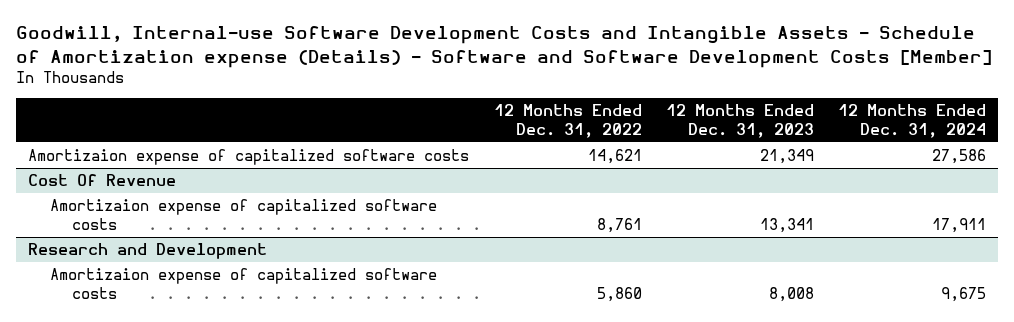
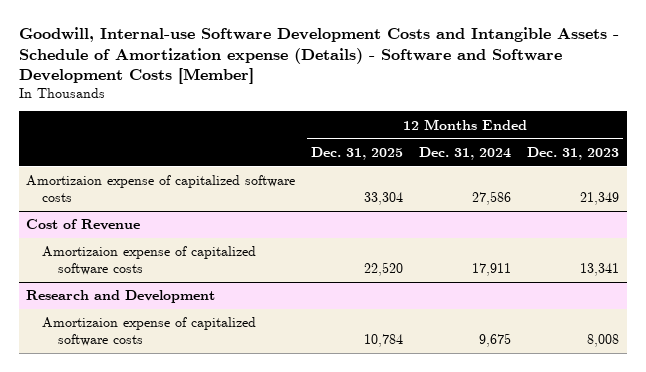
[493,104,642,138] 12 Months Ended Dec. 31, 2022 -> none
none -> [311,146,404,160] Dec. 31, 2025
[28,174,177,187] Cost Of Revenue -> [26,219,141,231] Cost of Revenue

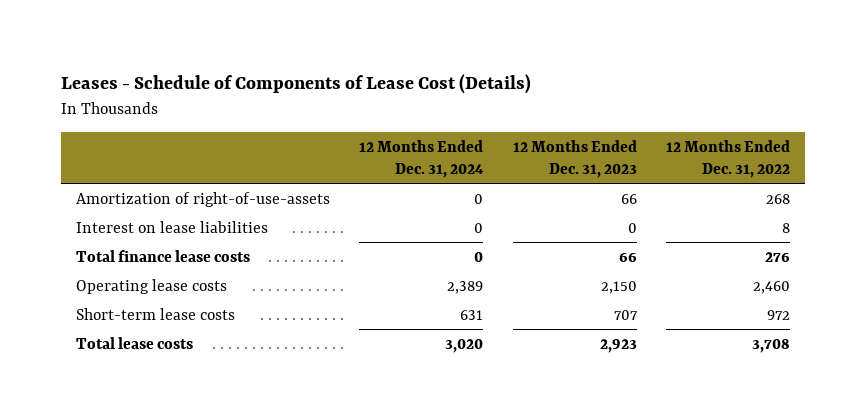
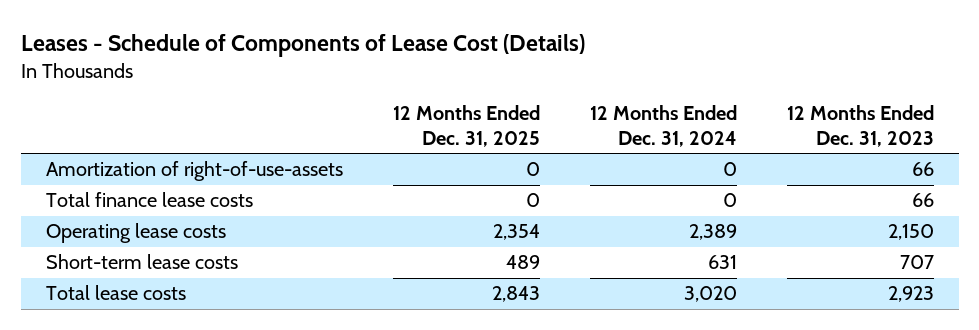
[666,140,791,178] 12 Months Ended Dec. 31, 2022 -> none
none -> [392,105,540,147] 12 Months Ended Dec. 31, 2025
[75,220,268,233] Interest on lease liabilities -> none

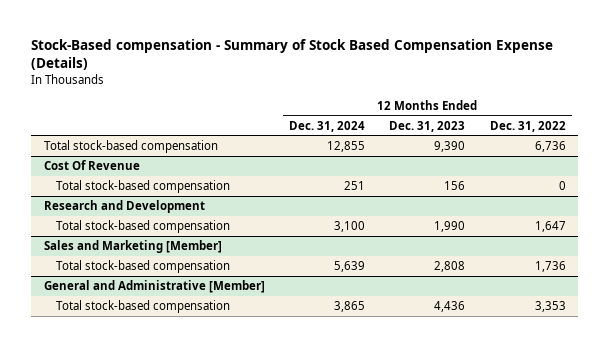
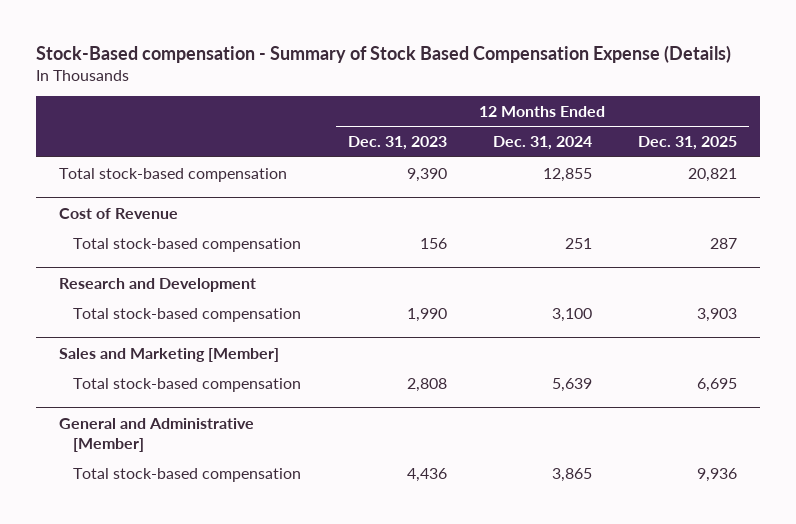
[489,120,566,132] Dec. 31, 2022 -> none
none -> [638,136,738,151] Dec. 31, 2025
[43,160,140,171] Cost Of Revenue -> [58,207,178,219] Cost of Revenue

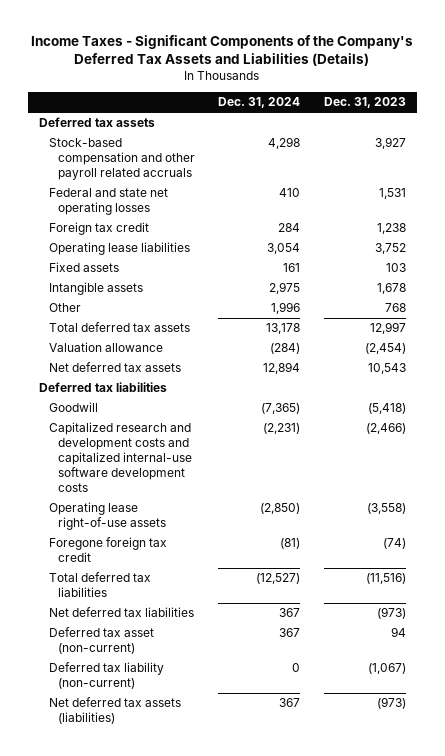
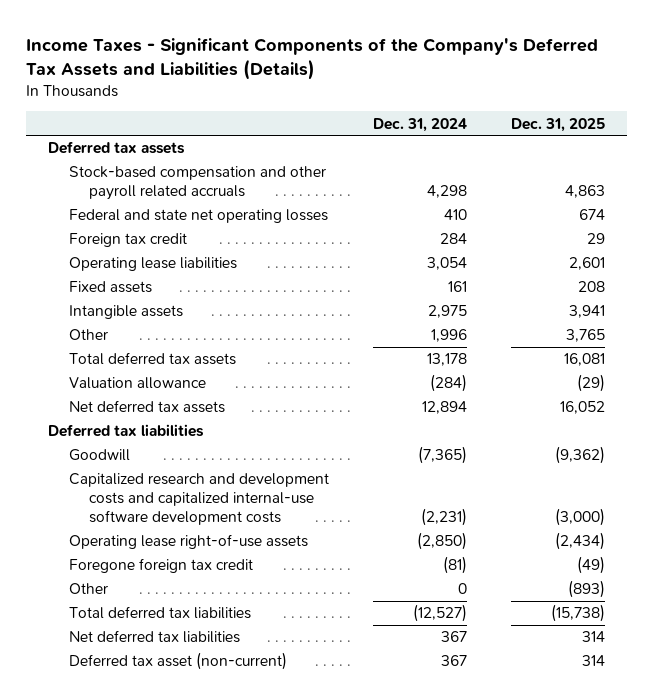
[323,97,406,109] Dec. 31, 2023 -> none
none -> [510,117,605,132] Dec. 31, 2025
none -> [68,583,108,595] Other
[48,662,164,690] Deferred tax liability (non-current) -> none
[48,697,181,725] Net deferred tax assets (liabilities) -> none

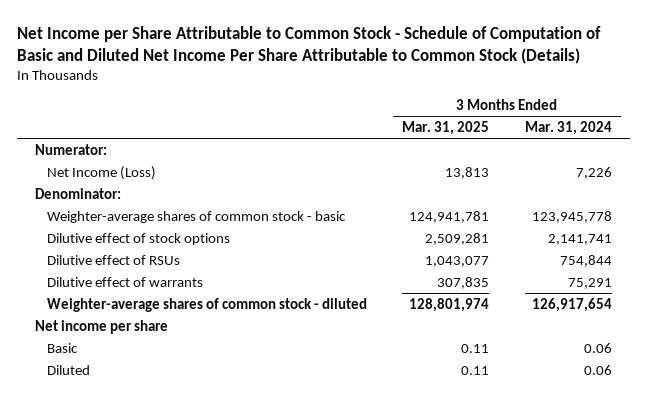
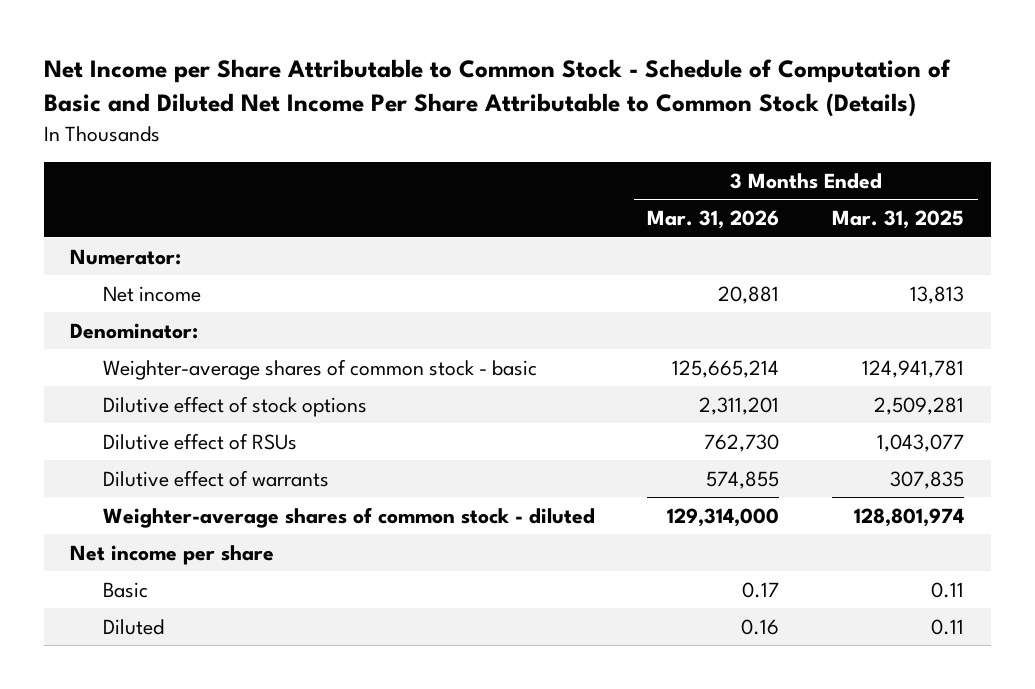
[524,120,612,135] Mar. 31, 2024 -> none
none -> [647,210,780,230] Mar. 31, 2026
[46,165,156,180] Net Income (Loss) -> [102,285,201,302] Net income

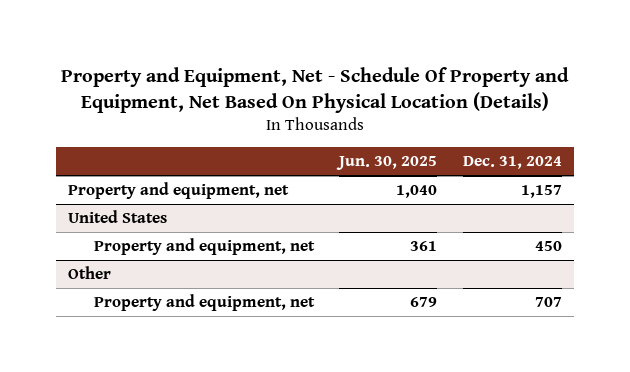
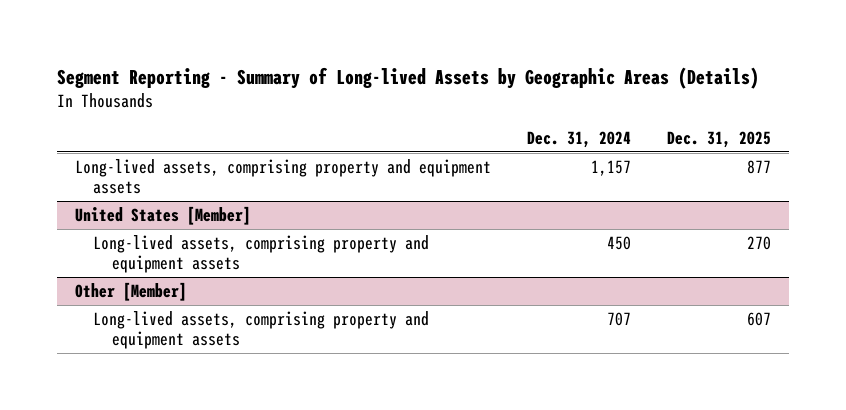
[61,66,570,113] Property and Equipment, Net - Schedule Of Property and Equipment, Net Based On Physical Location (Details) -> [56,66,759,89] Segment Reporting - Summary of Long-lived Assets by Geographic Areas (Details)
[336,156,438,171] Jun. 30, 2025 -> none
none -> [666,131,771,149] Dec. 31, 2025
[68,182,290,200] Property and equipment, net -> [74,158,491,195] Long-lived assets, comprising property and equipment assets
[68,210,168,224] United States -> [74,205,251,225] United States [Member]
[93,238,315,256] Property and equipment, net -> [93,234,430,274] Long-lived assets, comprising property and equipment assets
[68,266,112,280] Other -> [74,281,187,301] Other [Member]
[93,294,315,312] Property and equipment, net -> [93,310,430,350] Long-lived assets, comprising property and equipment assets

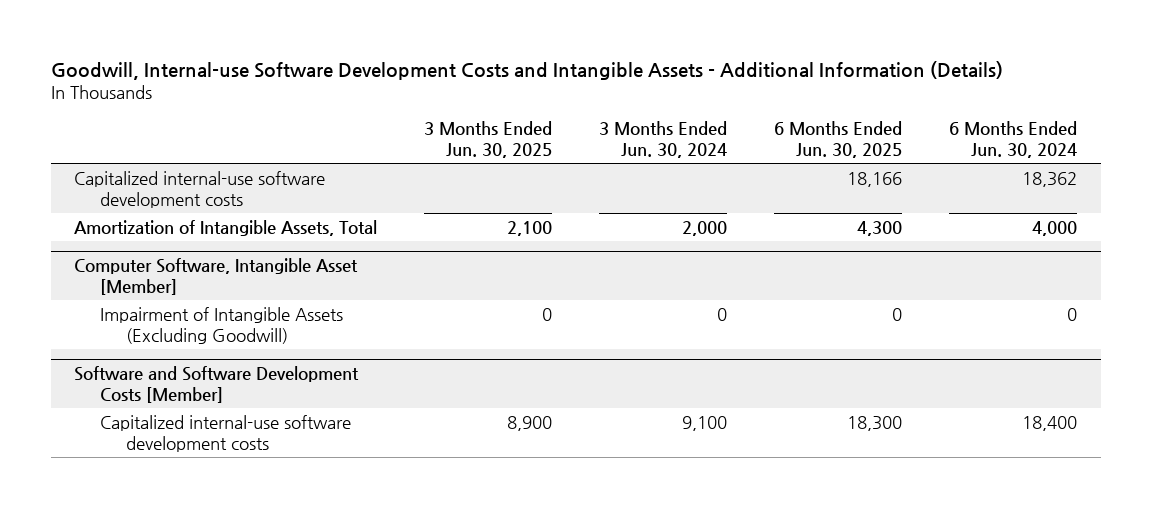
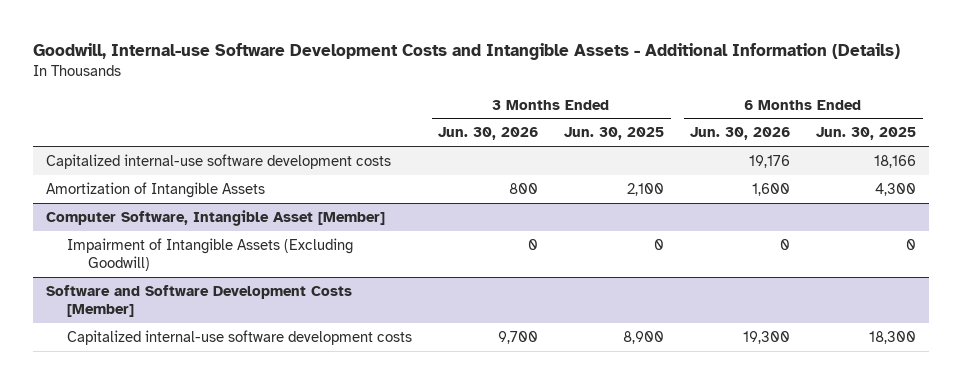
[599,120,728,158] 3 Months Ended Jun. 30, 2024 -> none
[949,120,1078,158] 6 Months Ended Jun. 30, 2024 -> none
none -> [438,127,539,141] Jun. 30, 2026
none -> [690,127,791,141] Jun. 30, 2026
[74,219,378,236] Amortization of Intangible Assets, Total -> [46,181,266,198] Amortization of Intangible Assets

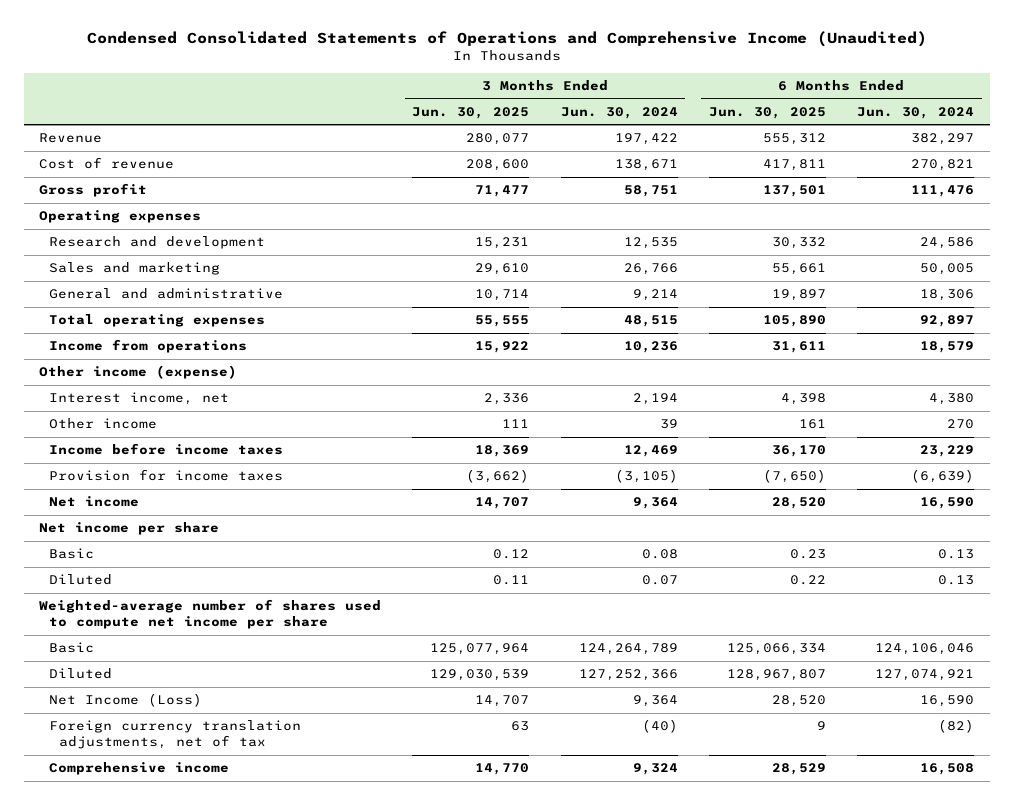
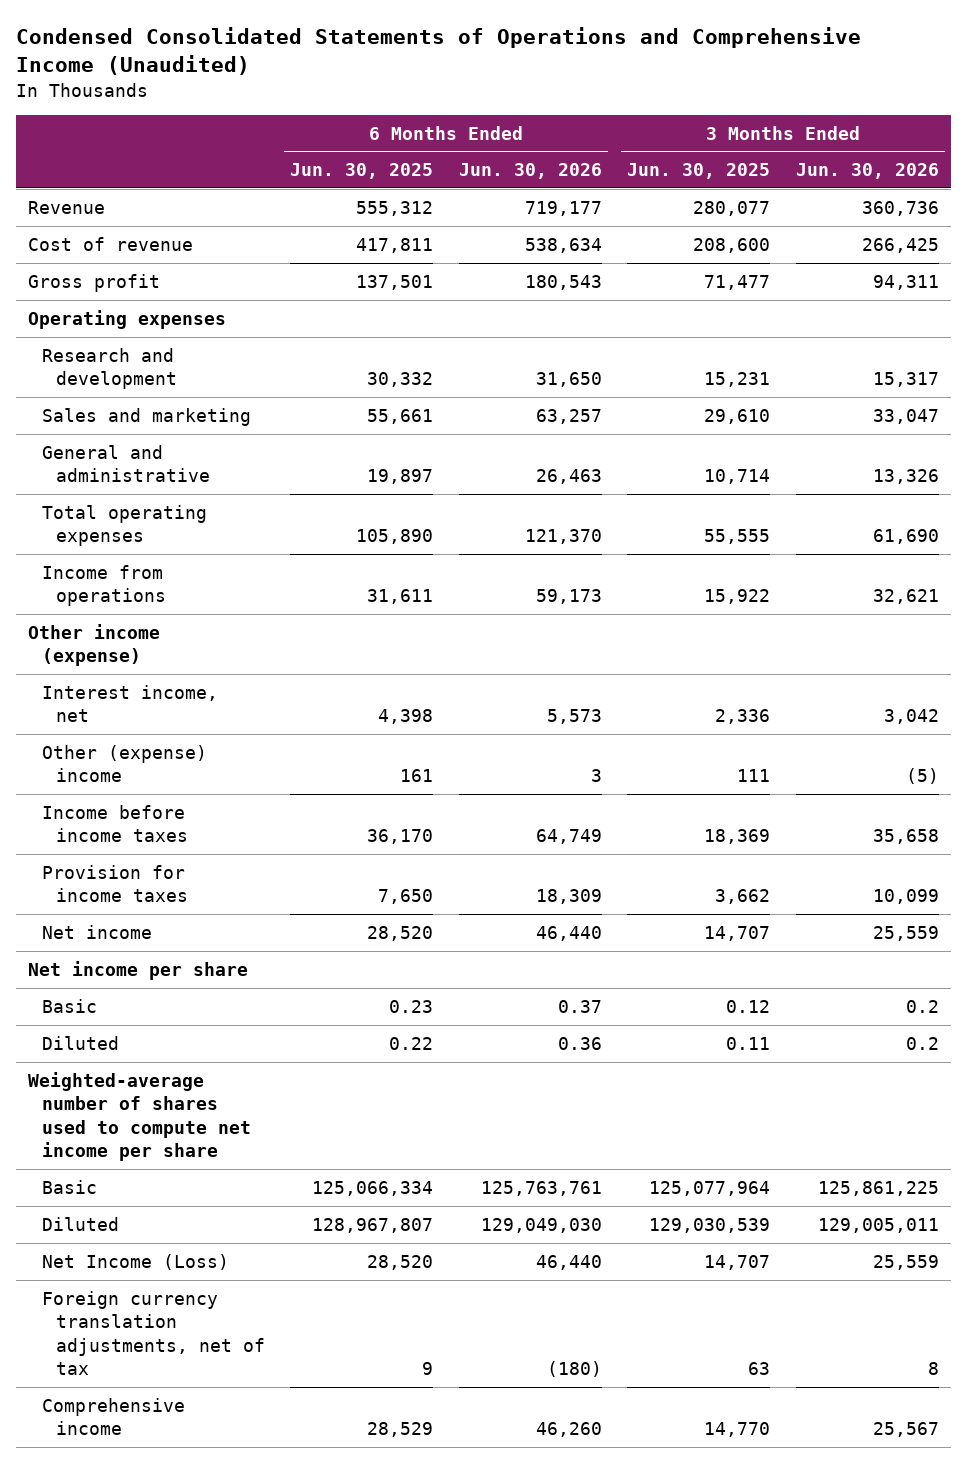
[560,106,678,119] Jun. 30, 2024 -> none
[856,106,974,119] Jun. 30, 2024 -> none
none -> [458,163,602,180] Jun. 30, 2026
none -> [795,163,939,180] Jun. 30, 2026
[49,418,158,430] Other income -> [42,744,208,783] Other (expense) income
[466,469,530,484] (3,662) -> [715,889,771,905] 3,662
[762,469,826,484] (7,650) -> [378,889,434,905] 7,650

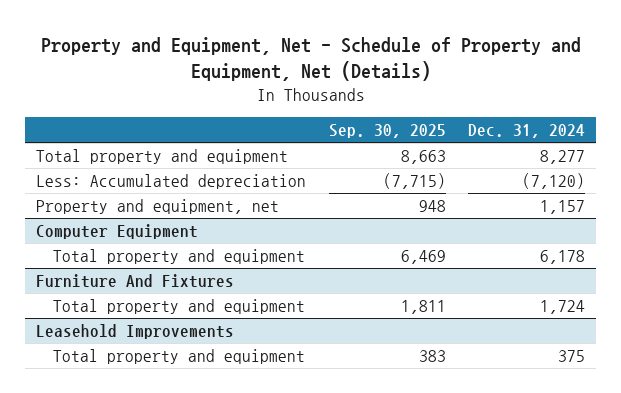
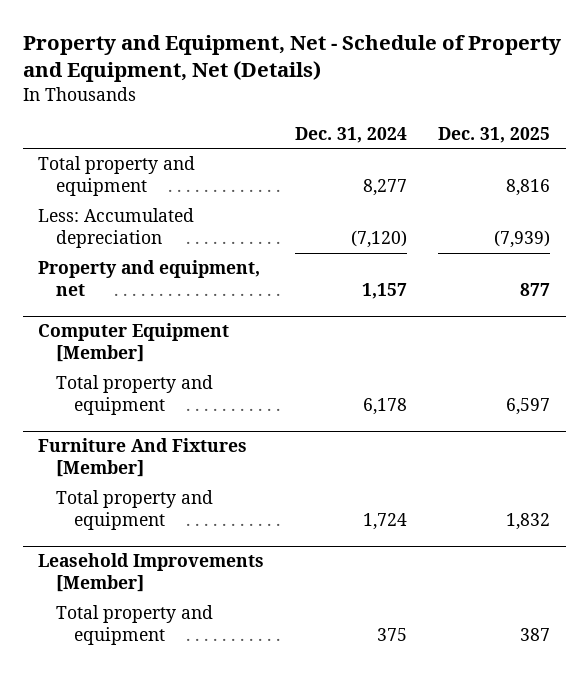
[328,123,446,138] Sep. 30, 2025 -> none
none -> [438,126,551,143] Dec. 31, 2025
[36,223,199,239] Computer Equipment -> [38,323,230,363] Computer Equipment [Member]
[36,273,235,288] Furniture And Fixtures -> [38,438,248,478] Furniture And Fixtures [Member]
[36,323,235,339] Leasehold Improvements -> [38,553,265,593] Leasehold Improvements [Member]

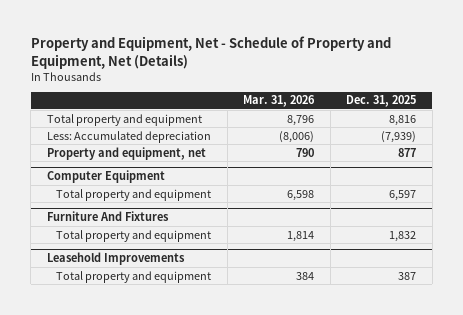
[295,126,408,143] Dec. 31, 2024 -> none
none -> [243,95,316,108] Mar. 31, 2026
[38,323,230,363] Computer Equipment [Member] -> [46,170,165,184] Computer Equipment
[38,438,248,478] Furniture And Fixtures [Member] -> [46,211,169,222] Furniture And Fixtures
[38,553,265,593] Leasehold Improvements [Member] -> [46,252,185,266] Leasehold Improvements

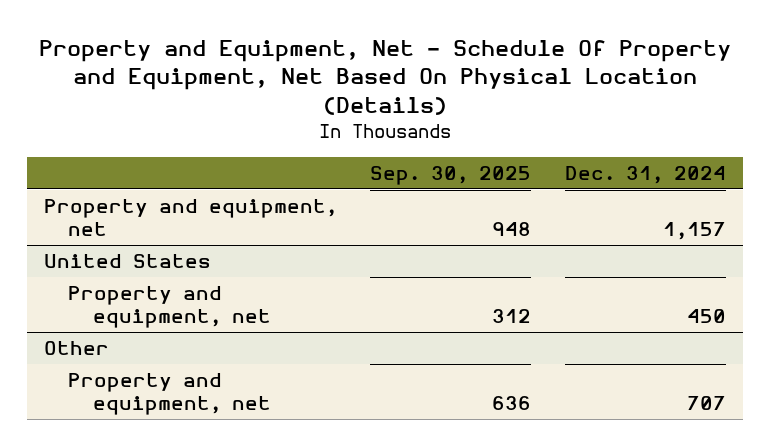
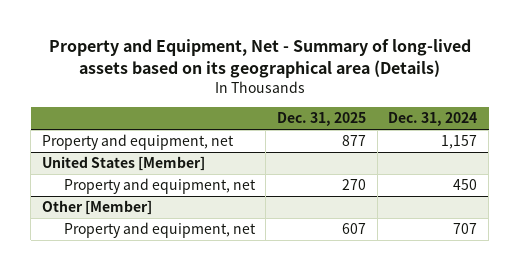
[38,39,731,116] Property and Equipment, Net - Schedule Of Property and Equipment, Net Based On Physical Location (Details) -> [48,39,471,78] Property and Equipment, Net - Summary of long-lived assets based on its geographical area (Details)
[370,165,532,185] Sep. 30, 2025 -> none
none -> [276,112,366,127] Dec. 31, 2025
[43,254,211,269] United States -> [41,156,205,172] United States [Member]
[43,341,109,356] Other -> [41,200,152,216] Other [Member]

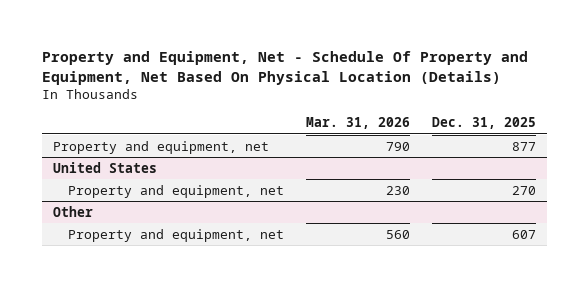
[48,39,471,78] Property and Equipment, Net - Summary of long-lived assets based on its geographical area (Details) -> [41,50,528,85] Property and Equipment, Net - Schedule Of Property and Equipment, Net Based On Physical Location (Details)
[388,112,478,127] Dec. 31, 2024 -> none
none -> [306,117,411,130] Mar. 31, 2026
[41,156,205,172] United States [Member] -> [52,161,157,173] United States
[41,200,152,216] Other [Member] -> [52,205,93,217] Other

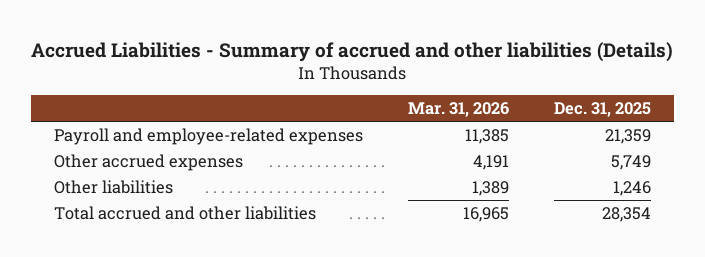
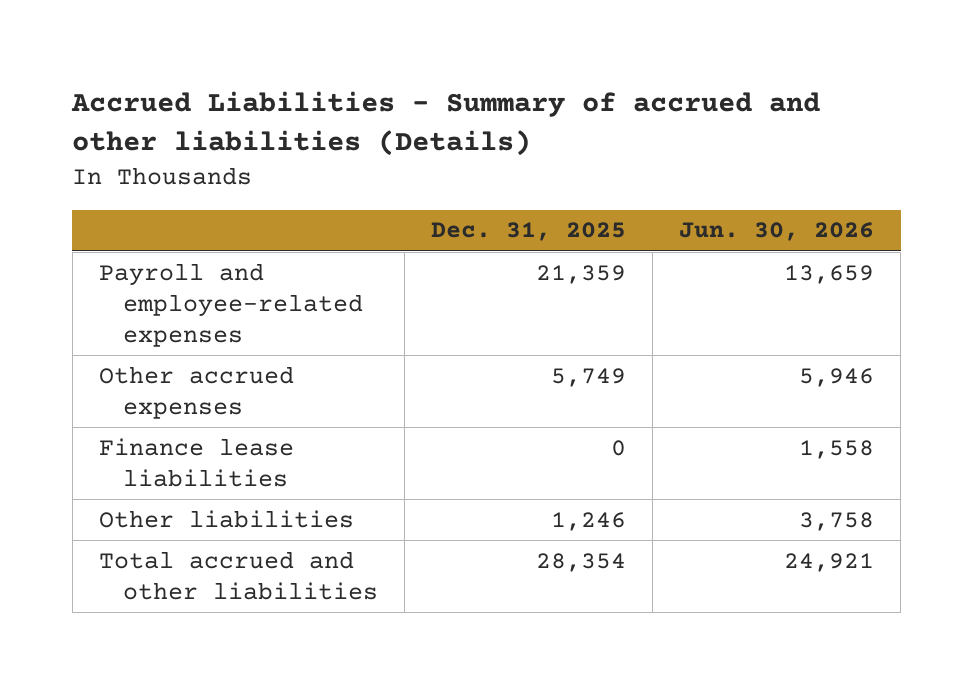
[407,102,509,118] Mar. 31, 2026 -> none
none -> [679,222,875,242] Jun. 30, 2026
none -> [98,437,294,487] Finance lease liabilities

